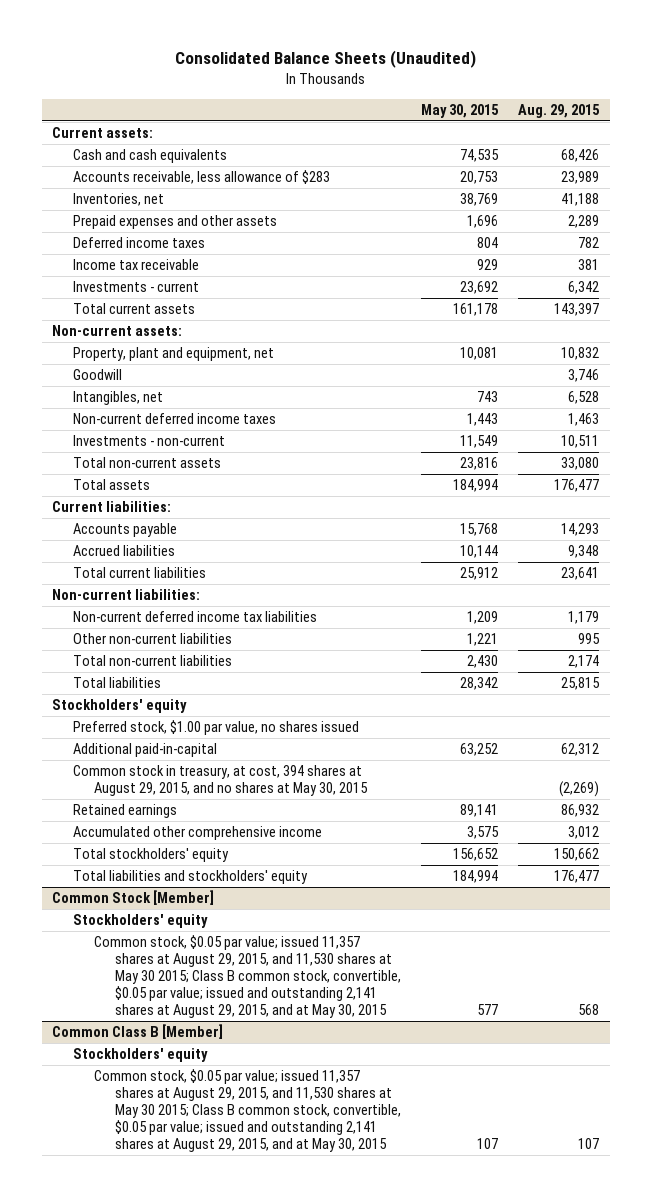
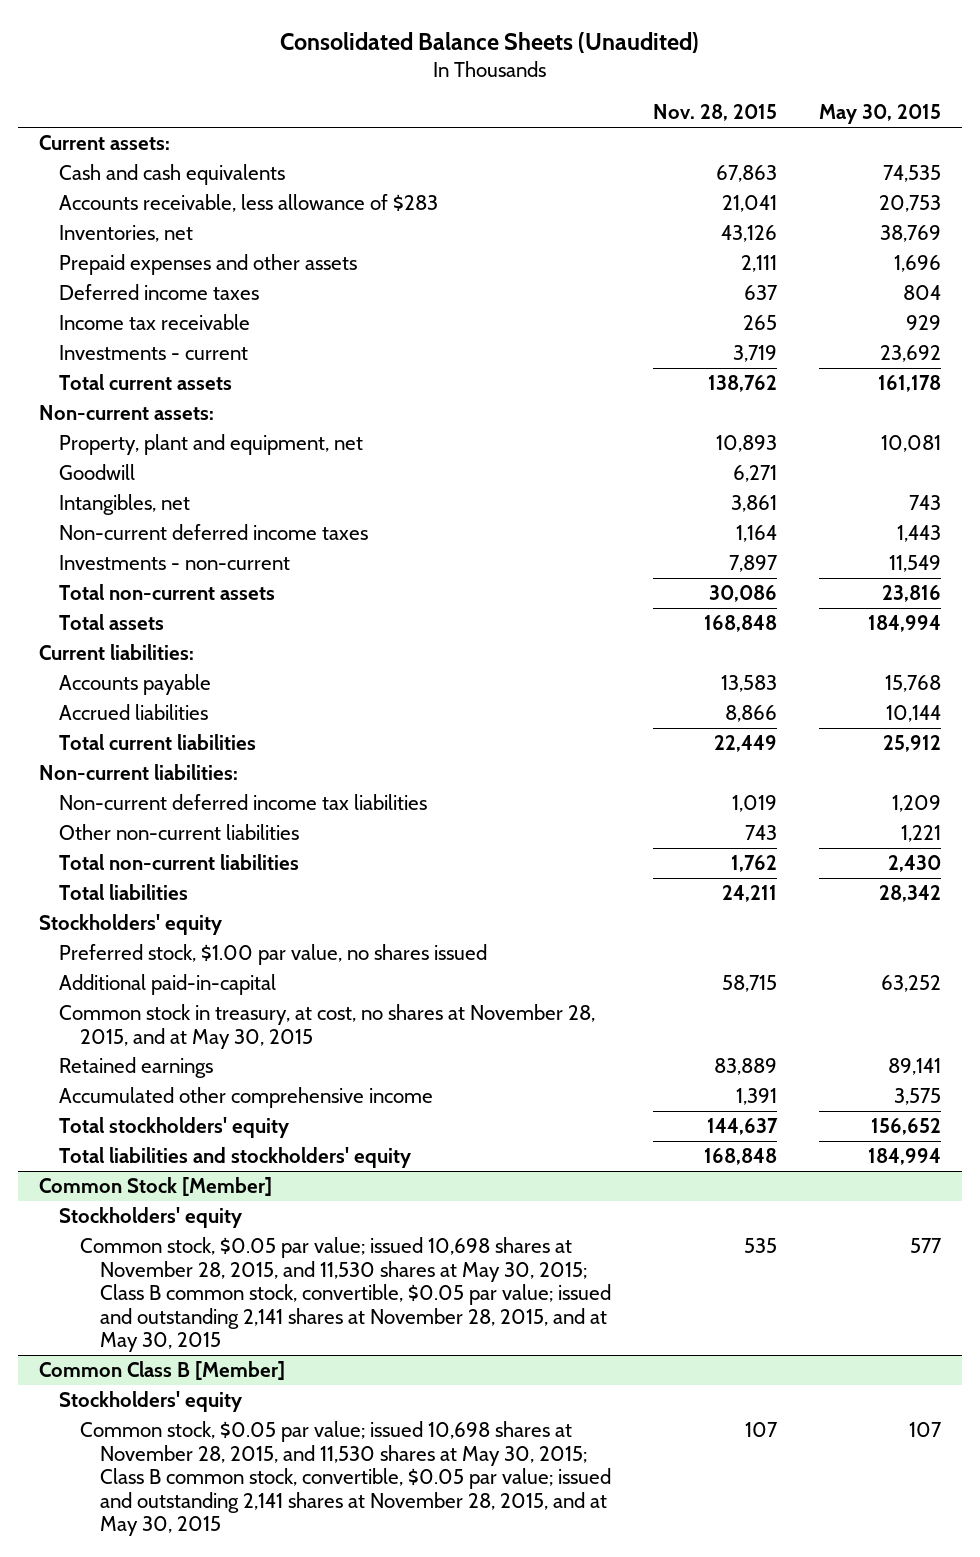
[518,103,601,118] Aug. 29, 2015 -> none
none -> [653,104,778,122] Nov. 28, 2015
[72,765,368,797] Common stock in treasury, at cost, 394 shares at August 29, 2015, and no shares at May 30, 2015 -> [59,1003,596,1049] Common stock in treasury, at cost, no shares at November 28, 2015, and at May 30, 2015
[93,935,401,1019] Common stock, $0.05 par value; issued 11,357 shares at August 29, 2015, and 11,530 shares at May 30 2015; Class B common stock, convertible, $0.05 par value; issued and outstanding 2,141 shares at August 29, 2015, and at May 30, 2015 -> [79,1236,612,1353] Common stock, $0.05 par value; issued 10,698 shares at November 28, 2015, and 11,530 shares at May 30, 2015; Class B common stock, convertible, $0.05 par value; issued and outstanding 2,141 shares at November 28, 2015, and at May 30, 2015
[93,1069,401,1153] Common stock, $0.05 par value; issued 11,357 shares at August 29, 2015, and 11,530 shares at May 30 2015; Class B common stock, convertible, $0.05 par value; issued and outstanding 2,141 shares at August 29, 2015, and at May 30, 2015 -> [79,1420,612,1537] Common stock, $0.05 par value; issued 10,698 shares at November 28, 2015, and 11,530 shares at May 30, 2015; Class B common stock, convertible, $0.05 par value; issued and outstanding 2,141 shares at November 28, 2015, and at May 30, 2015

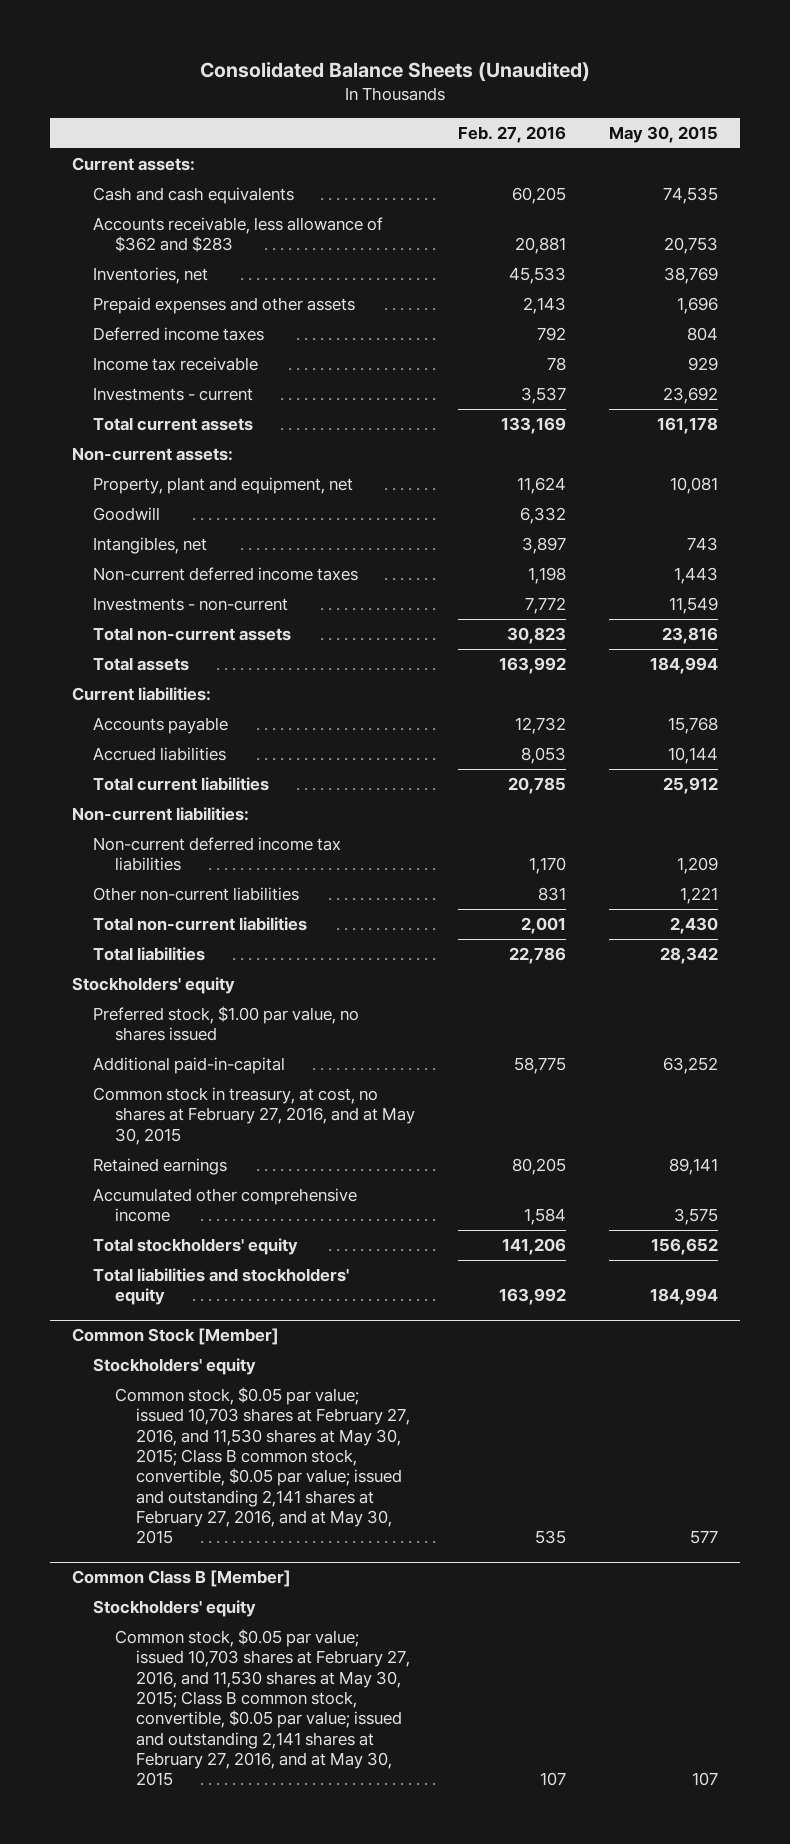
[653,104,778,122] Nov. 28, 2015 -> none
none -> [458,125,567,143] Feb. 27, 2016
[59,193,439,212] Accounts receivable, less allowance of $283 -> [93,217,384,253] Accounts receivable, less allowance of $362 and $283
[59,1003,596,1049] Common stock in treasury, at cost, no shares at November 28, 2015, and at May 30, 2015 -> [93,1087,415,1145] Common stock in treasury, at cost, no shares at February 27, 2016, and at May 30, 2015
[79,1236,612,1353] Common stock, $0.05 par value; issued 10,698 shares at November 28, 2015, and 11,530 shares at May 30, 2015; Class B common stock, convertible, $0.05 par value; issued and outstanding 2,141 shares at November 28, 2015, and at May 30, 2015 -> [114,1387,411,1545] Common stock, $0.05 par value; issued 10,703 shares at February 27, 2016, and 11,530 shares at May 30, 2015; Class B common stock, convertible, $0.05 par value; issued and outstanding 2,141 shares at February 27, 2016, and at May 30, 2015
[79,1420,612,1537] Common stock, $0.05 par value; issued 10,698 shares at November 28, 2015, and 11,530 shares at May 30, 2015; Class B common stock, convertible, $0.05 par value; issued and outstanding 2,141 shares at November 28, 2015, and at May 30, 2015 -> [114,1629,411,1787] Common stock, $0.05 par value; issued 10,703 shares at February 27, 2016, and 11,530 shares at May 30, 2015; Class B common stock, convertible, $0.05 par value; issued and outstanding 2,141 shares at February 27, 2016, and at May 30, 2015

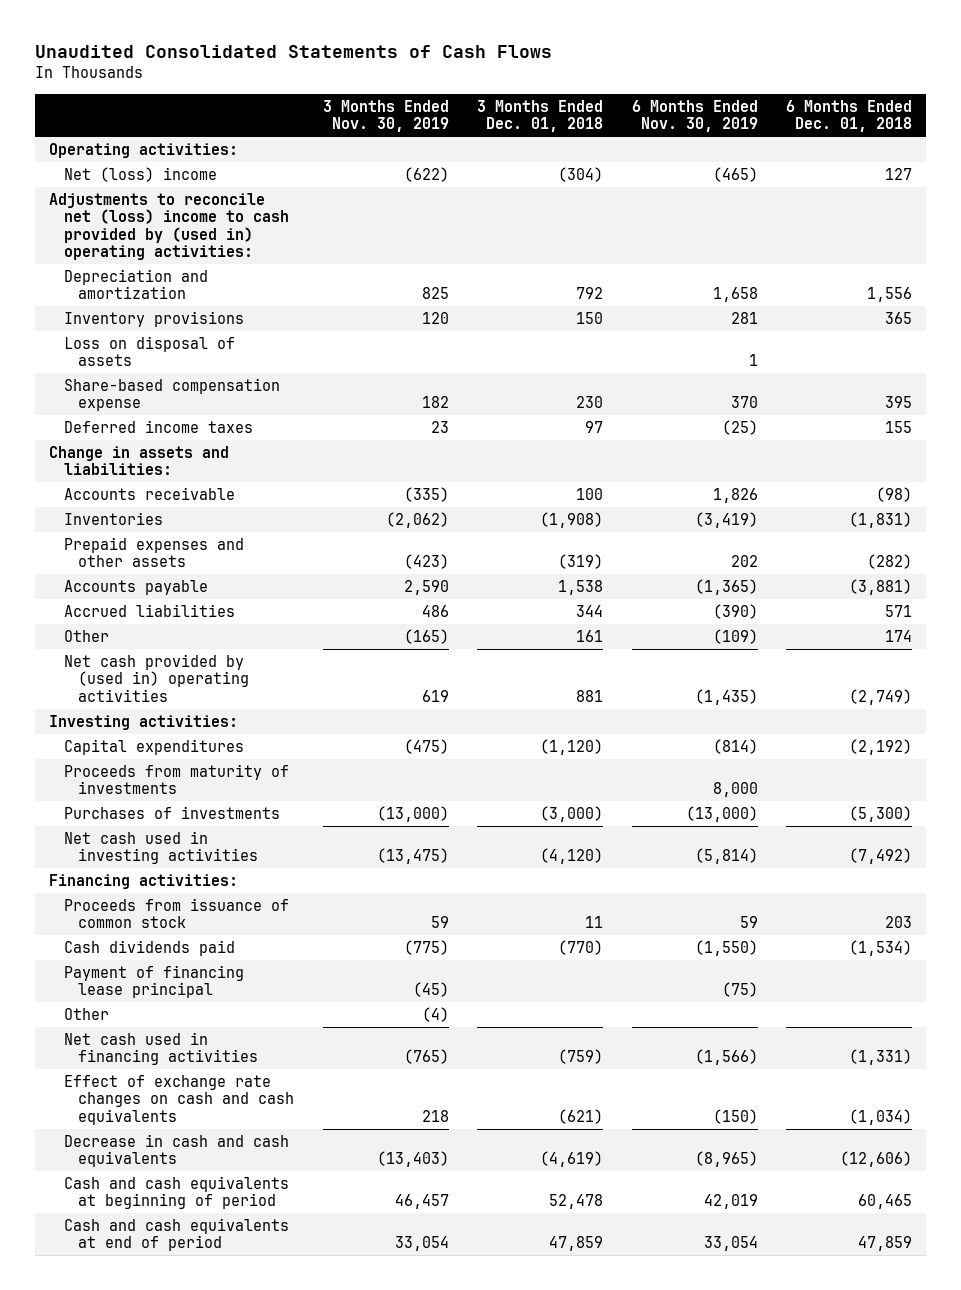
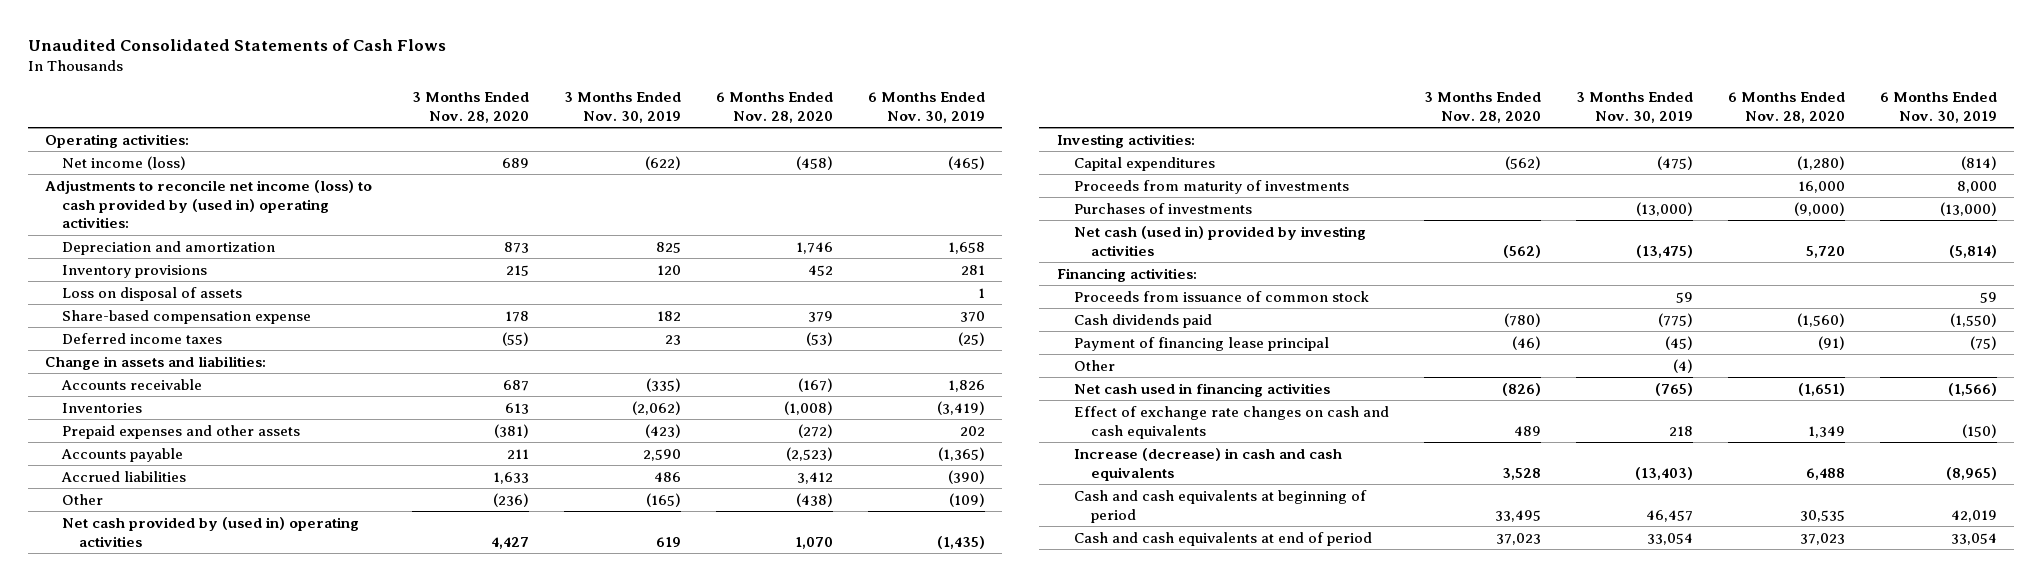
[477,99,604,132] 3 Months Ended Dec. 01, 2018 -> none
[785,99,912,132] 6 Months Ended Dec. 01, 2018 -> none
none -> [412,92,530,123] 3 Months Ended Nov. 28, 2020
none -> [716,92,834,123] 6 Months Ended Nov. 28, 2020
[63,167,217,183] Net (loss) income -> [62,155,187,170] Net income (loss)
[48,193,289,261] Adjustments to reconcile net (loss) income to cash provided by (used in) operating activities: -> [45,179,373,229] Adjustments to reconcile net income (loss) to cash provided by (used in) operating activities:
[63,831,259,865] Net cash used in investing activities -> [1073,225,1366,256] Net cash (used in) provided by investing activities
[63,1134,289,1168] Decrease in cash and cash equivalents -> [1073,447,1342,481] Increase (decrease) in cash and cash equivalents

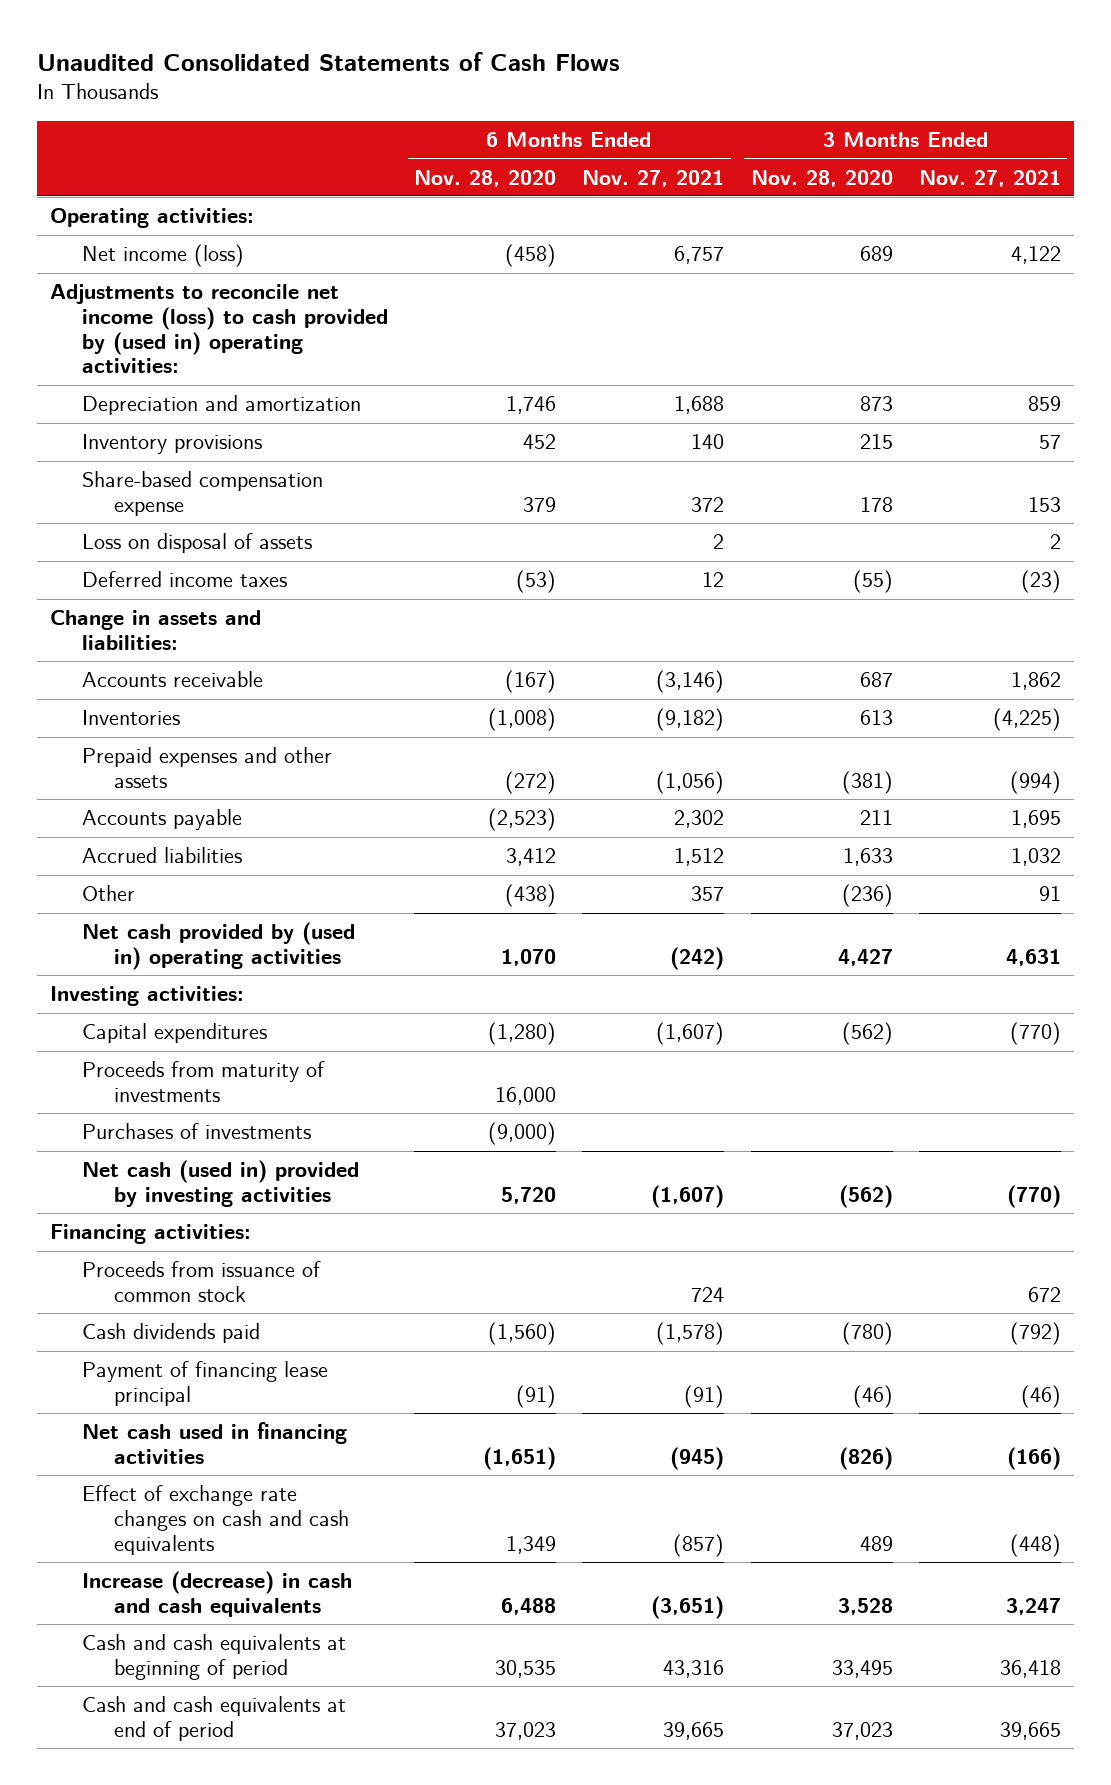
[564,92,682,123] 3 Months Ended Nov. 30, 2019 -> none
[867,92,985,123] 6 Months Ended Nov. 30, 2019 -> none
none -> [582,169,725,187] Nov. 27, 2021
none -> [918,169,1061,187] Nov. 27, 2021
[62,286,243,301] Loss on disposal of assets -> [82,533,313,554] Loss on disposal of assets
[1073,359,1115,371] Other -> none

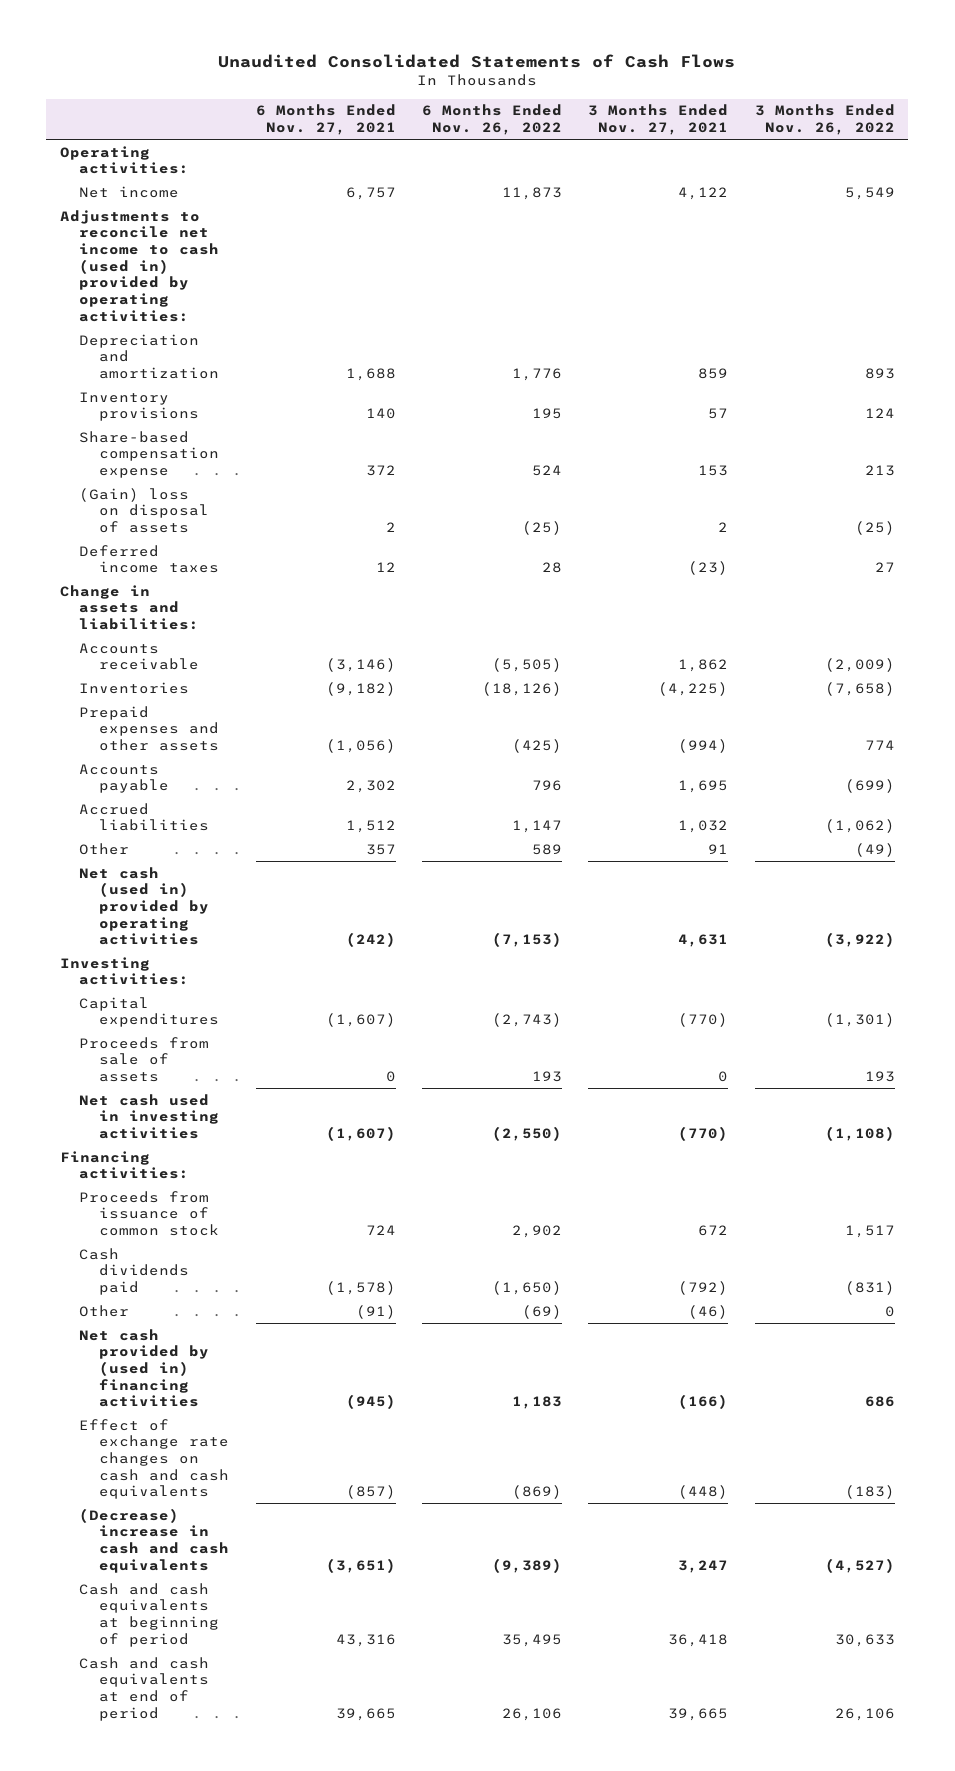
[414,169,557,187] Nov. 28, 2020 -> none
[750,169,893,187] Nov. 28, 2020 -> none
none -> [421,104,562,135] 6 Months Ended Nov. 26, 2022
none -> [754,104,895,135] 3 Months Ended Nov. 26, 2022
[82,244,245,268] Net income (loss) -> [79,185,180,198] Net income
[50,284,389,374] Adjustments to reconcile net income (loss) to cash provided by (used in) operating activities: -> [59,209,220,322] Adjustments to reconcile net income to cash (used in) provided by operating activities:
[82,533,313,554] Loss on disposal of assets -> [79,487,210,533] (Gain) loss on disposal of assets
[82,922,356,970] Net cash provided by (used in) operating activities -> [79,866,210,946] Net cash (used in) provided by operating activities
[82,1061,326,1102] Proceeds from maturity of investments -> none
[82,1123,312,1140] Purchases of investments -> none
none -> [79,1036,210,1082] Proceeds from sale of assets
[82,1160,360,1207] Net cash (used in) provided by investing activities -> [79,1093,220,1139] Net cash used in investing activities
[82,1361,329,1406] Payment of financing lease principal -> [79,1304,130,1317] Other
[82,1422,348,1464] Net cash used in financing activities -> [79,1328,210,1408] Net cash provided by (used in) financing activities
[82,1571,353,1617] Increase (decrease) in cash and cash equivalents -> [79,1507,230,1573] (Decrease) increase in cash and cash equivalents

